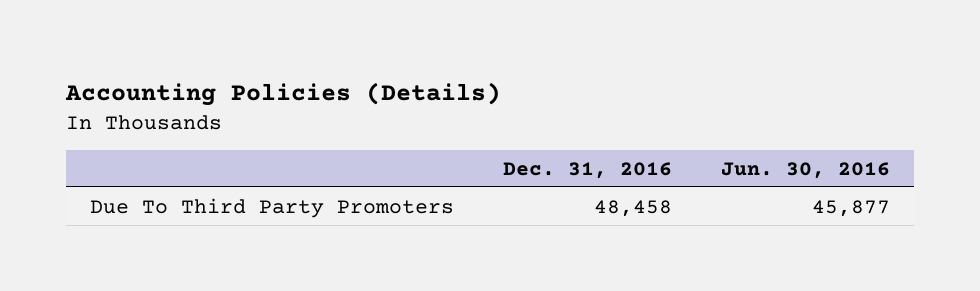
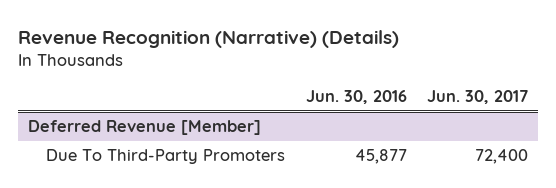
[65,81,502,106] Accounting Policies (Details) -> [18,29,400,48] Revenue Recognition (Narrative) (Details)
[503,161,673,179] Dec. 31, 2016 -> none
none -> [427,90,529,105] Jun. 30, 2017
none -> [28,120,262,136] Deferred Revenue [Member]
[90,197,455,218] Due To Third Party Promoters -> [46,149,286,165] Due To Third-Party Promoters

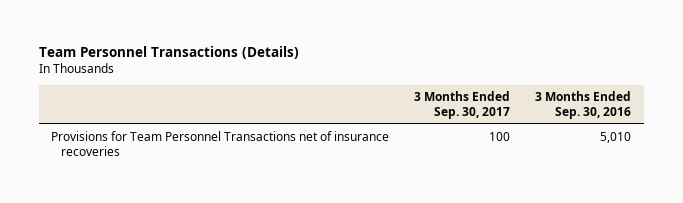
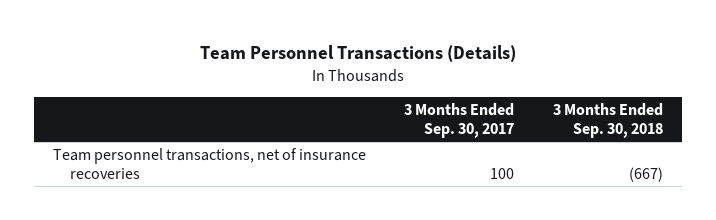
[535,91,632,120] 3 Months Ended Sep. 30, 2016 -> none
none -> [552,103,663,139] 3 Months Ended Sep. 30, 2018
[51,131,390,157] Provisions for Team Personnel Transactions net of insurance recoveries -> [53,147,367,179] Team personnel transactions, net of insurance recoveries

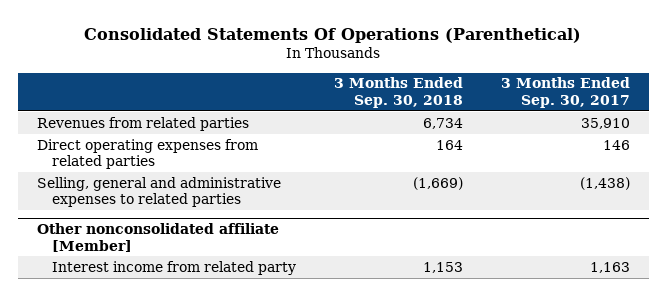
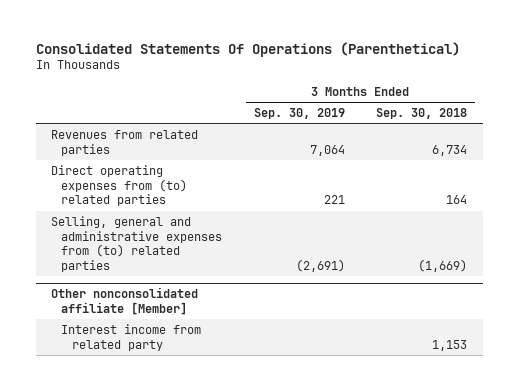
[500,77,630,108] 3 Months Ended Sep. 30, 2017 -> none
none -> [253,108,345,120] Sep. 30, 2019
[36,138,258,170] Direct operating expenses from related parties -> [51,164,188,207] Direct operating expenses from (to) related parties
[36,176,281,208] Selling, general and administrative expenses to related parties -> [51,215,223,273] Selling, general and administrative expenses from (to) related parties

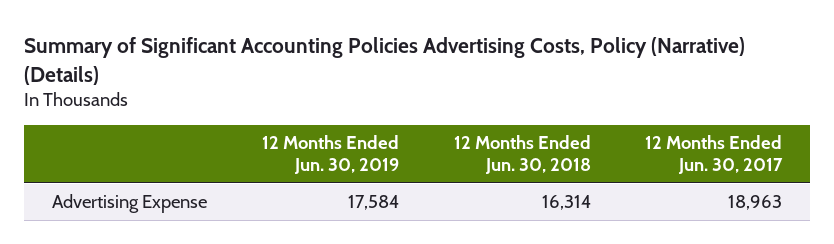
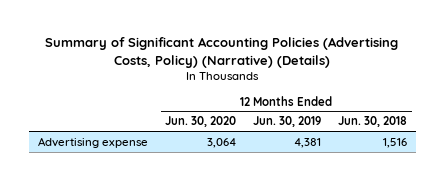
[24,36,746,85] Summary of Significant Accounting Policies Advertising Costs, Policy (Narrative) (Details) -> [45,36,399,68] Summary of Significant Accounting Policies (Advertising Costs, Policy) (Narrative) (Details)
[645,134,784,175] 12 Months Ended Jun. 30, 2017 -> none
none -> [164,116,236,128] Jun. 30, 2020
[51,194,207,214] Advertising Expense -> [37,136,148,148] Advertising expense
[347,195,399,211] 17,584 -> [294,137,322,148] 4,381
[541,195,591,211] 16,314 -> [383,137,408,148] 1,516

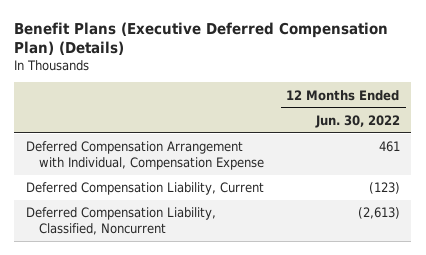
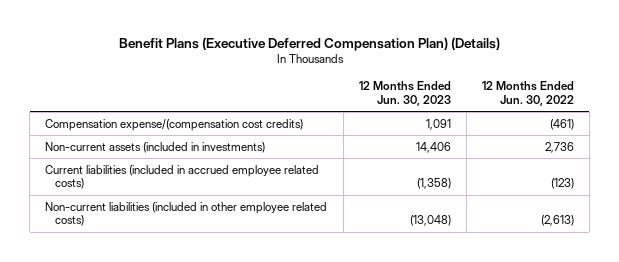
none -> [358,81,451,107] 12 Months Ended Jun. 30, 2023
[25,141,264,171] Deferred Compensation Arrangement with Individual, Compensation Expense -> [45,118,304,131] Compensation expense/(compensation cost credits)
[378,141,400,153] 461 -> [549,118,574,130] (461)
none -> [45,141,266,153] Non-current assets (included in investments)
[25,182,264,196] Deferred Compensation Liability, Current -> [45,164,320,190] Current liabilities (included in accrued employee related costs)
[25,207,216,236] Deferred Compensation Liability, Classified, Noncurrent -> [45,201,328,227] Non-current liabilities (included in other employee related costs)

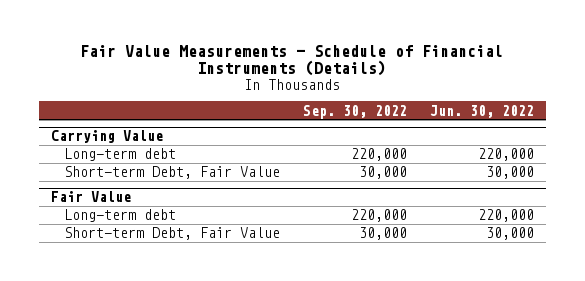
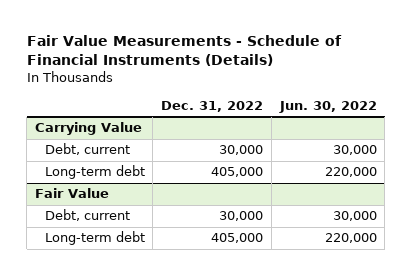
[302,104,407,119] Sep. 30, 2022 -> none
none -> [161,100,264,112] Dec. 31, 2022
none -> [44,143,130,156] Debt, current
[63,166,280,180] Short-term Debt, Fair Value -> none
none -> [44,209,130,222] Debt, current
[63,227,280,241] Short-term Debt, Fair Value -> none

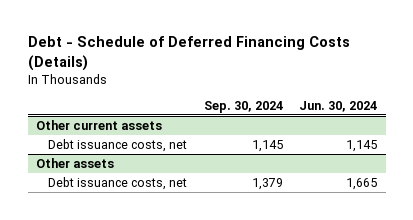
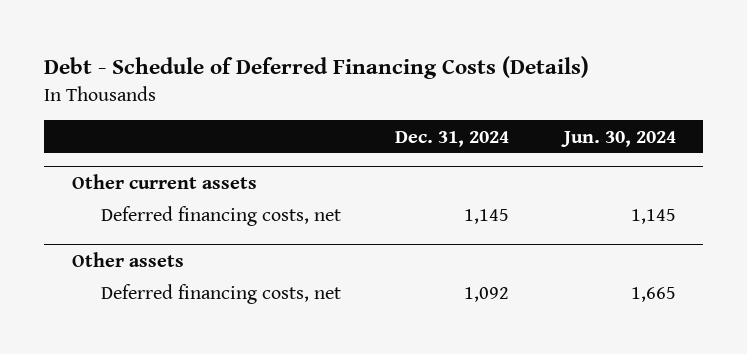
[203,101,283,114] Sep. 30, 2024 -> none
none -> [395,130,510,147] Dec. 31, 2024
[48,138,188,152] Debt issuance costs, net -> [100,206,341,227] Deferred financing costs, net
[48,176,188,190] Debt issuance costs, net -> [100,284,341,305] Deferred financing costs, net

